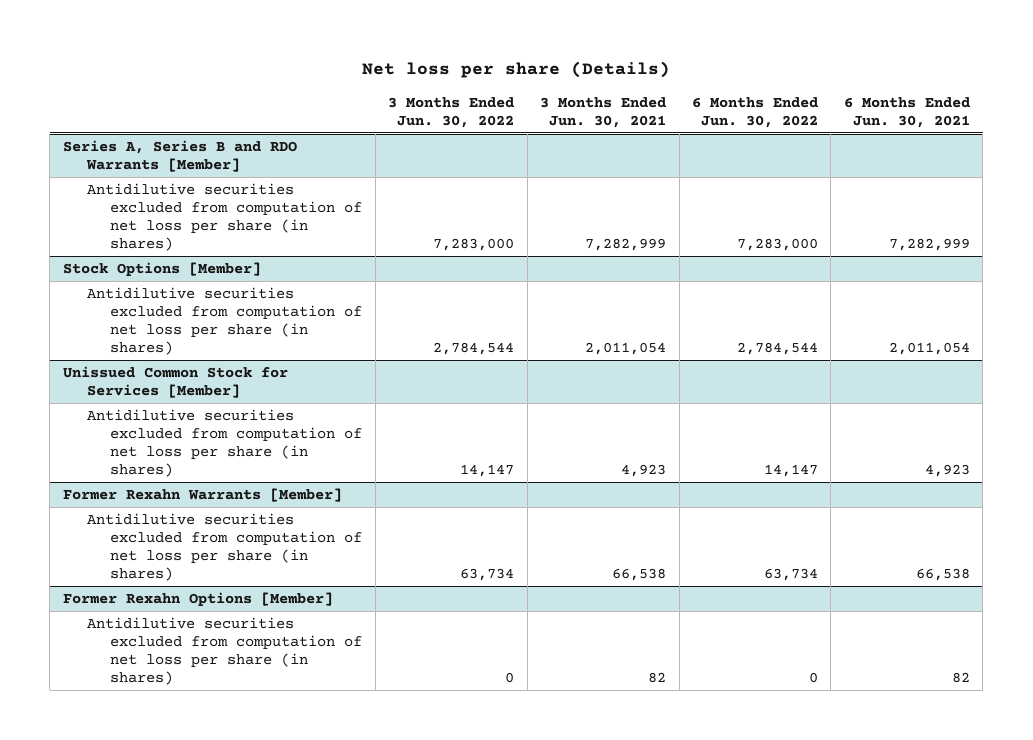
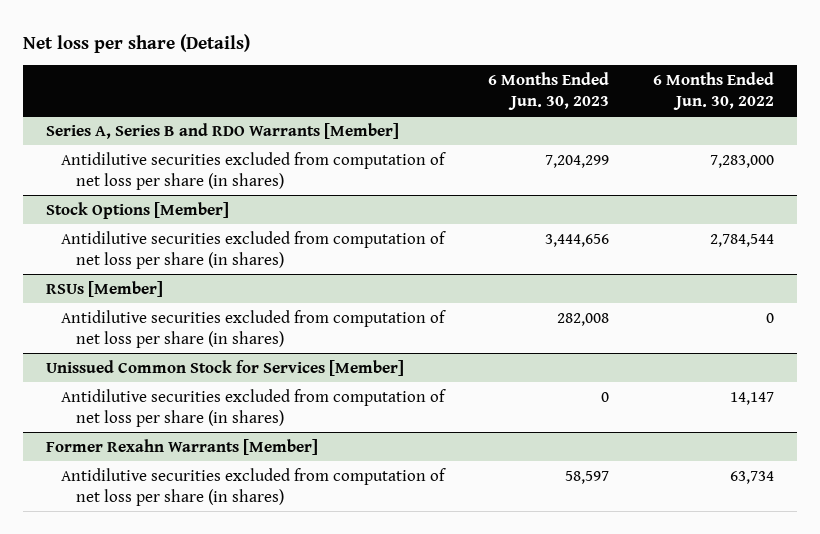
[388,96,515,128] 3 Months Ended Jun. 30, 2022 -> none
[540,96,667,128] 3 Months Ended Jun. 30, 2021 -> none
[843,96,970,128] 6 Months Ended Jun. 30, 2021 -> none
none -> [488,71,610,110] 6 Months Ended Jun. 30, 2023
none -> [45,280,163,297] RSUs [Member]
none -> [60,309,446,348] Antidilutive securities excluded from computation of net loss per share (in shares)
[62,592,333,607] Former Rexahn Options [Member] -> none
[86,617,363,686] Antidilutive securities excluded from computation of net loss per share (in shares) -> none

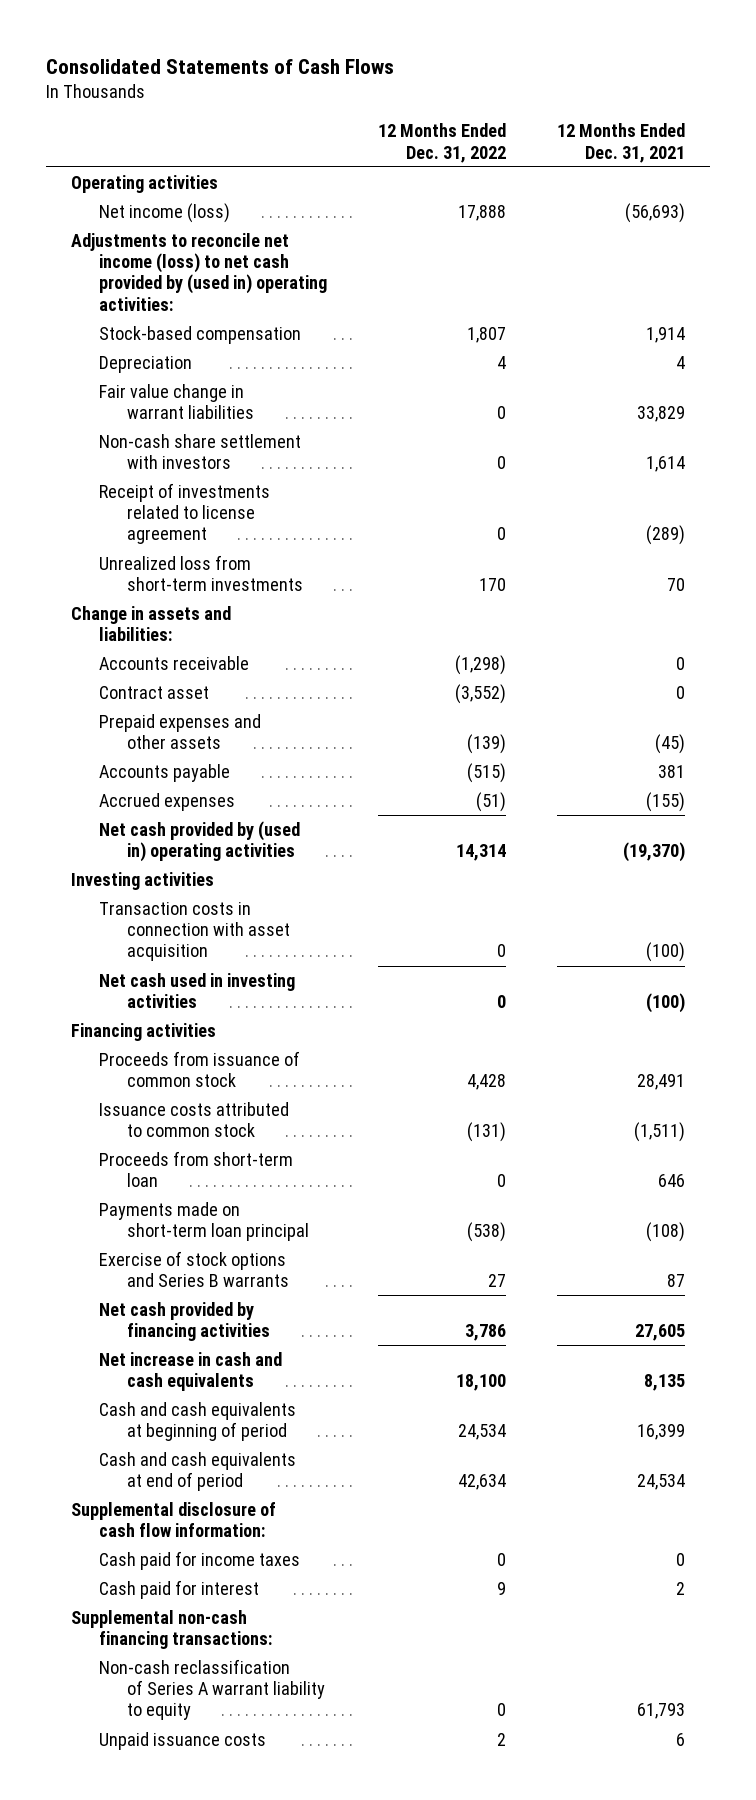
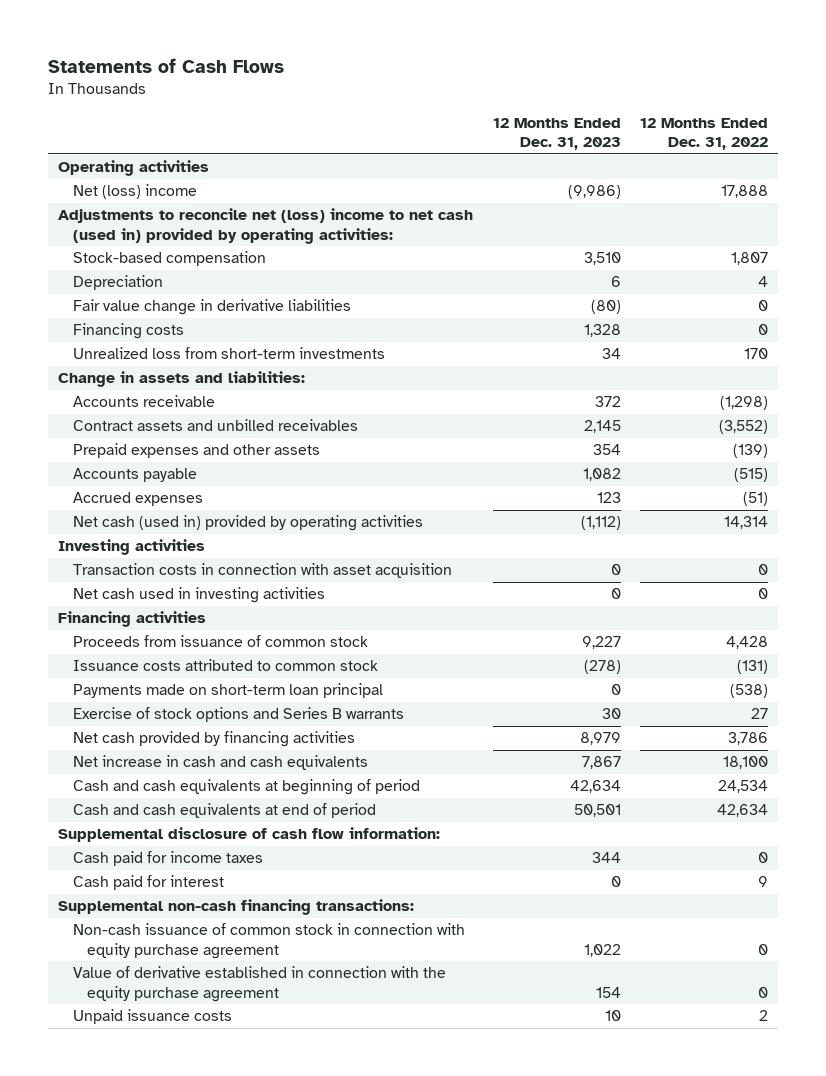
[45,58,394,74] Consolidated Statements of Cash Flows -> [48,57,285,73] Statements of Cash Flows
[556,123,685,163] 12 Months Ended Dec. 31, 2021 -> none
none -> [492,117,621,151] 12 Months Ended Dec. 31, 2023
[99,202,231,223] Net income (loss) -> [72,184,197,200] Net (loss) income
[71,232,328,311] Adjustments to reconcile net income (loss) to net cash provided by (used in) operating activities: -> [57,208,473,245] Adjustments to reconcile net (loss) income to net cash (used in) provided by operating activities:
[99,433,302,470] Non-cash share settlement with investors -> none
[99,482,271,545] Receipt of investments related to license agreement -> none
[99,383,255,420] Fair value change in warrant liabilities -> [72,299,351,316] Fair value change in derivative liabilities
none -> [72,323,184,340] Financing costs
[99,685,210,699] Contract asset -> [72,419,358,432] Contract assets and unbilled receivables
[99,820,301,863] Net cash provided by (used in) operating activities -> [72,515,423,532] Net cash (used in) provided by operating activities
[99,1150,294,1188] Proceeds from short-term loan -> none
[99,1658,326,1721] Non-cash reclassification of Series A warrant liability to equity -> none
none -> [72,923,465,960] Non-cash issuance of common stock in connection with equity purchase agreement
none -> [72,966,446,1003] Value of derivative established in connection with the equity purchase agreement

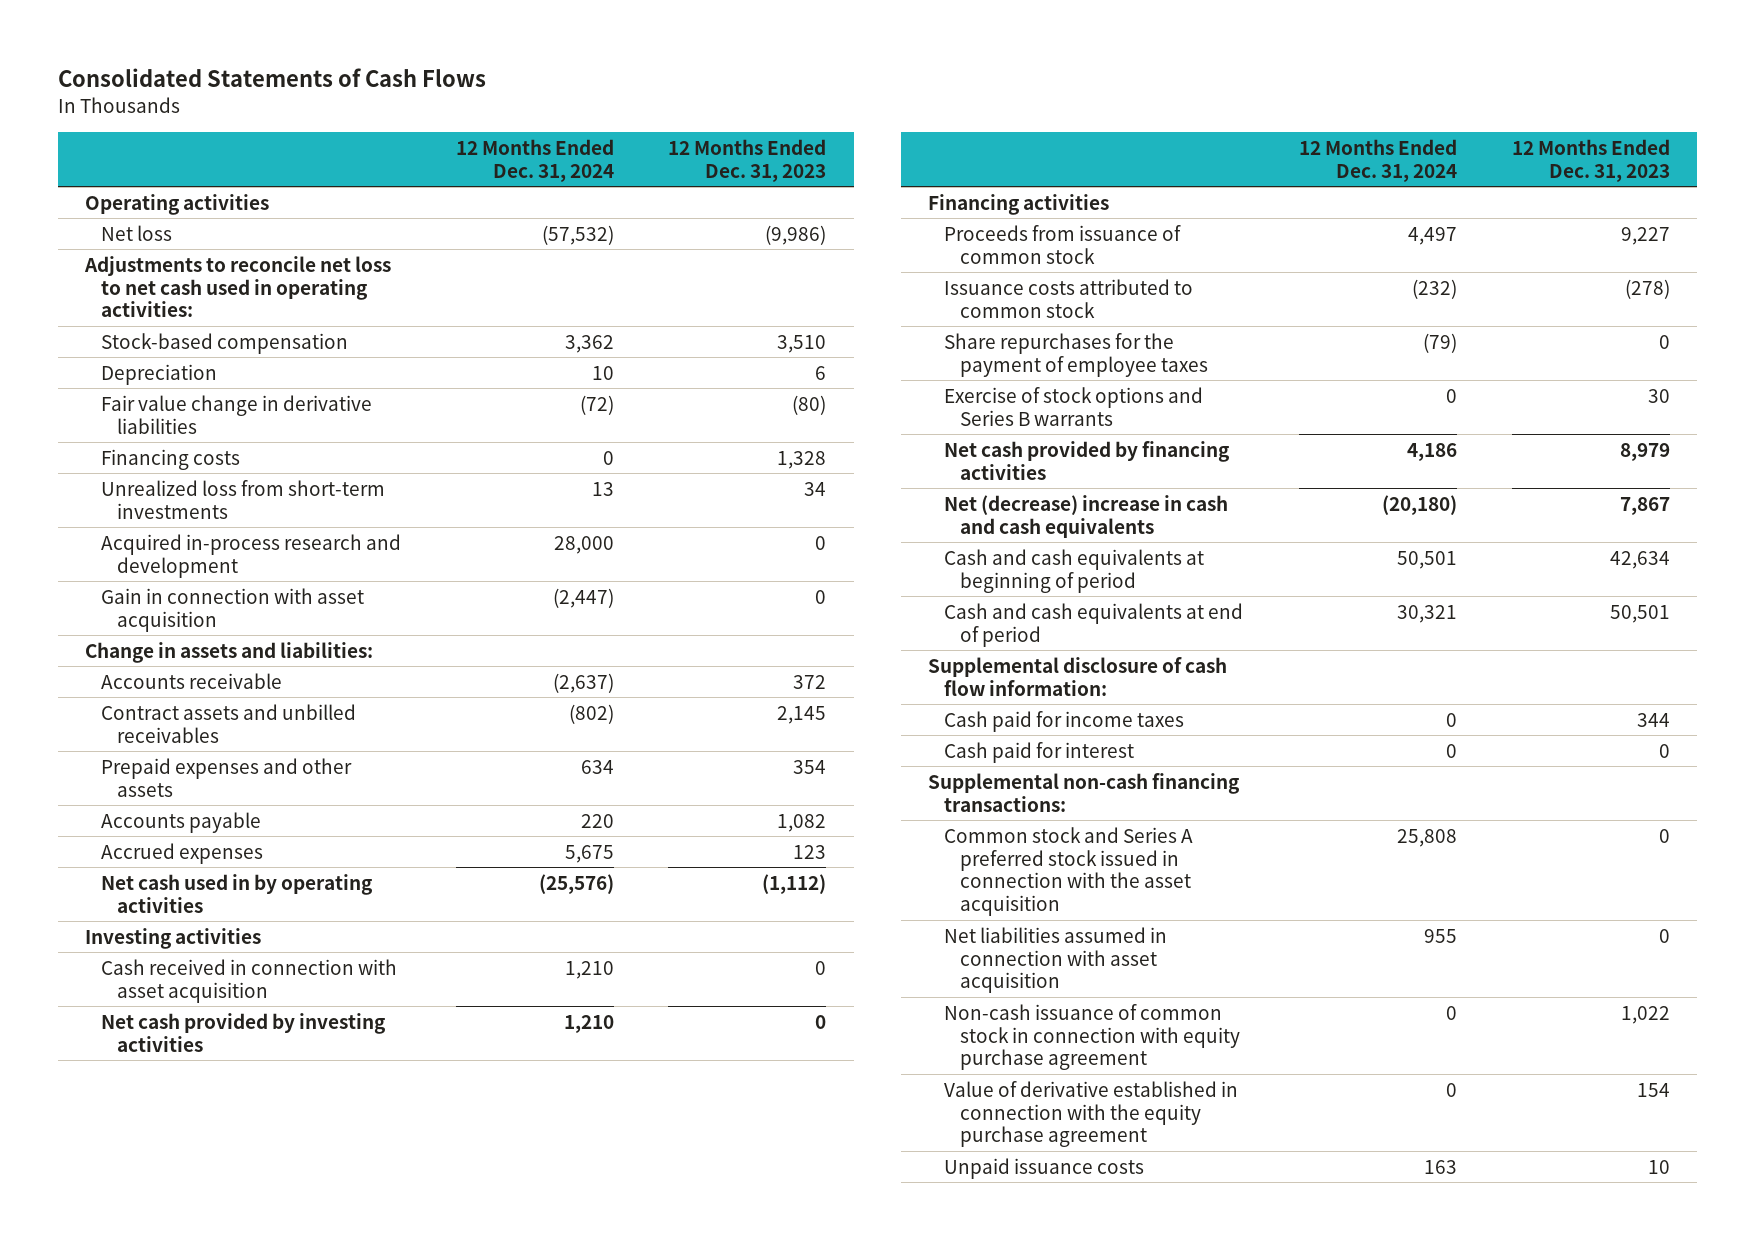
[48,57,285,73] Statements of Cash Flows -> [57,68,486,88] Consolidated Statements of Cash Flows
[640,117,769,151] 12 Months Ended Dec. 31, 2022 -> none
none -> [455,138,614,182] 12 Months Ended Dec. 31, 2024
[72,184,197,200] Net (loss) income -> [101,224,173,241] Net loss
[57,208,473,245] Adjustments to reconcile net (loss) income to net cash (used in) provided by operating activities: -> [84,255,392,318] Adjustments to reconcile net loss to net cash used in operating activities:
none -> [101,533,402,578] Acquired in-process research and development
none -> [101,587,365,632] Gain in connection with asset acquisition
[72,515,423,532] Net cash (used in) provided by operating activities -> [101,873,374,913] Net cash used in by operating activities
[72,563,452,579] Transaction costs in connection with asset acquisition -> [101,958,398,1003] Cash received in connection with asset acquisition
[72,587,325,604] Net cash used in investing activities -> [101,1012,387,1052] Net cash provided by investing activities
[72,683,383,699] Payments made on short-term loan principal -> none
none -> [944,332,1209,377] Share repurchases for the payment of employee taxes
[72,755,368,771] Net increase in cash and cash equivalents -> [944,494,1229,538] Net (decrease) increase in cash and cash equivalents
none -> [944,826,1194,917] Common stock and Series A preferred stock issued in connection with the asset acquisition
none -> [944,926,1168,994] Net liabilities assumed in connection with asset acquisition

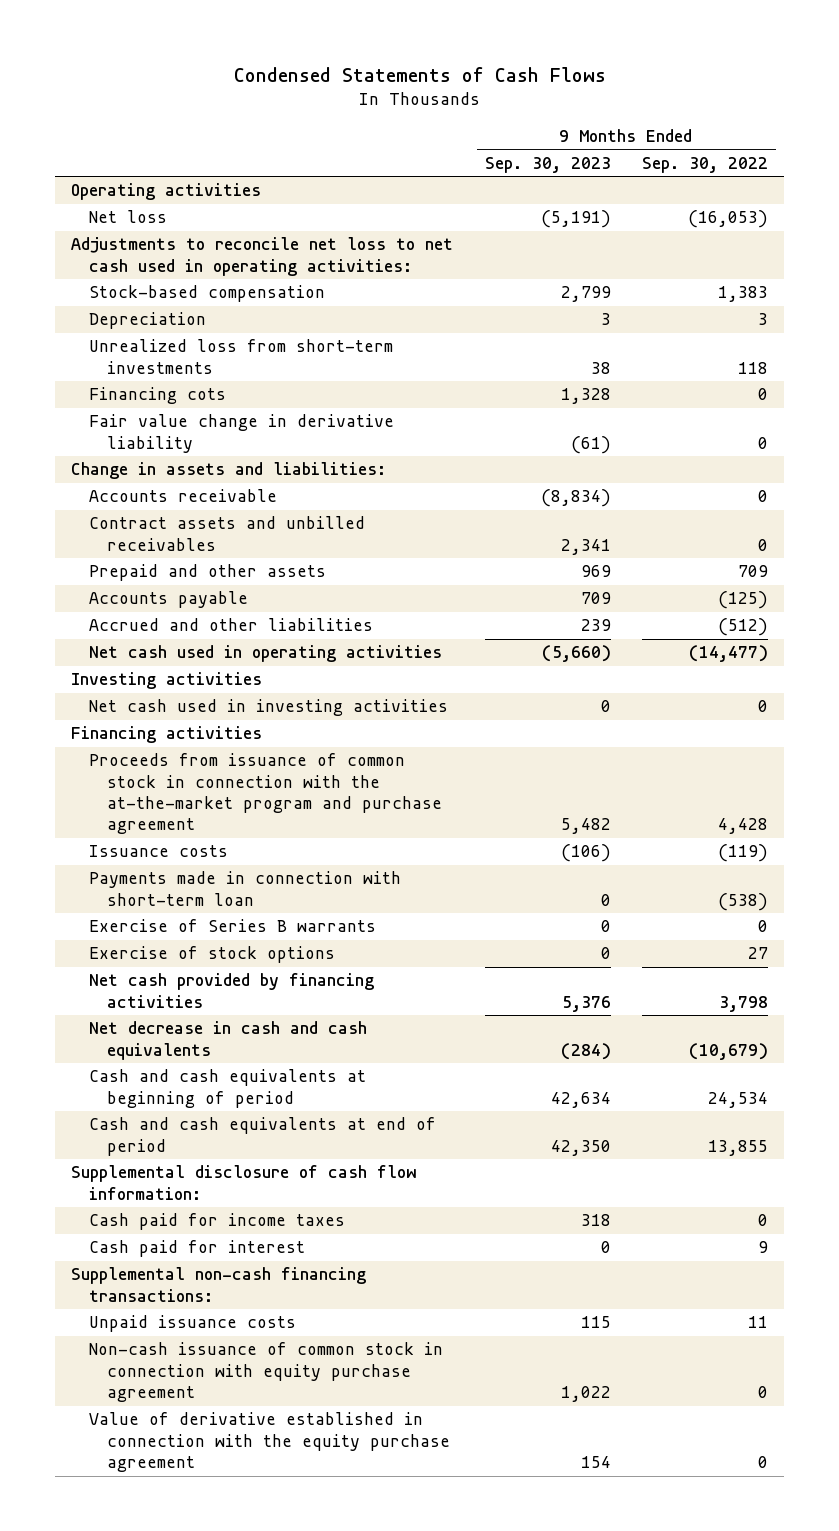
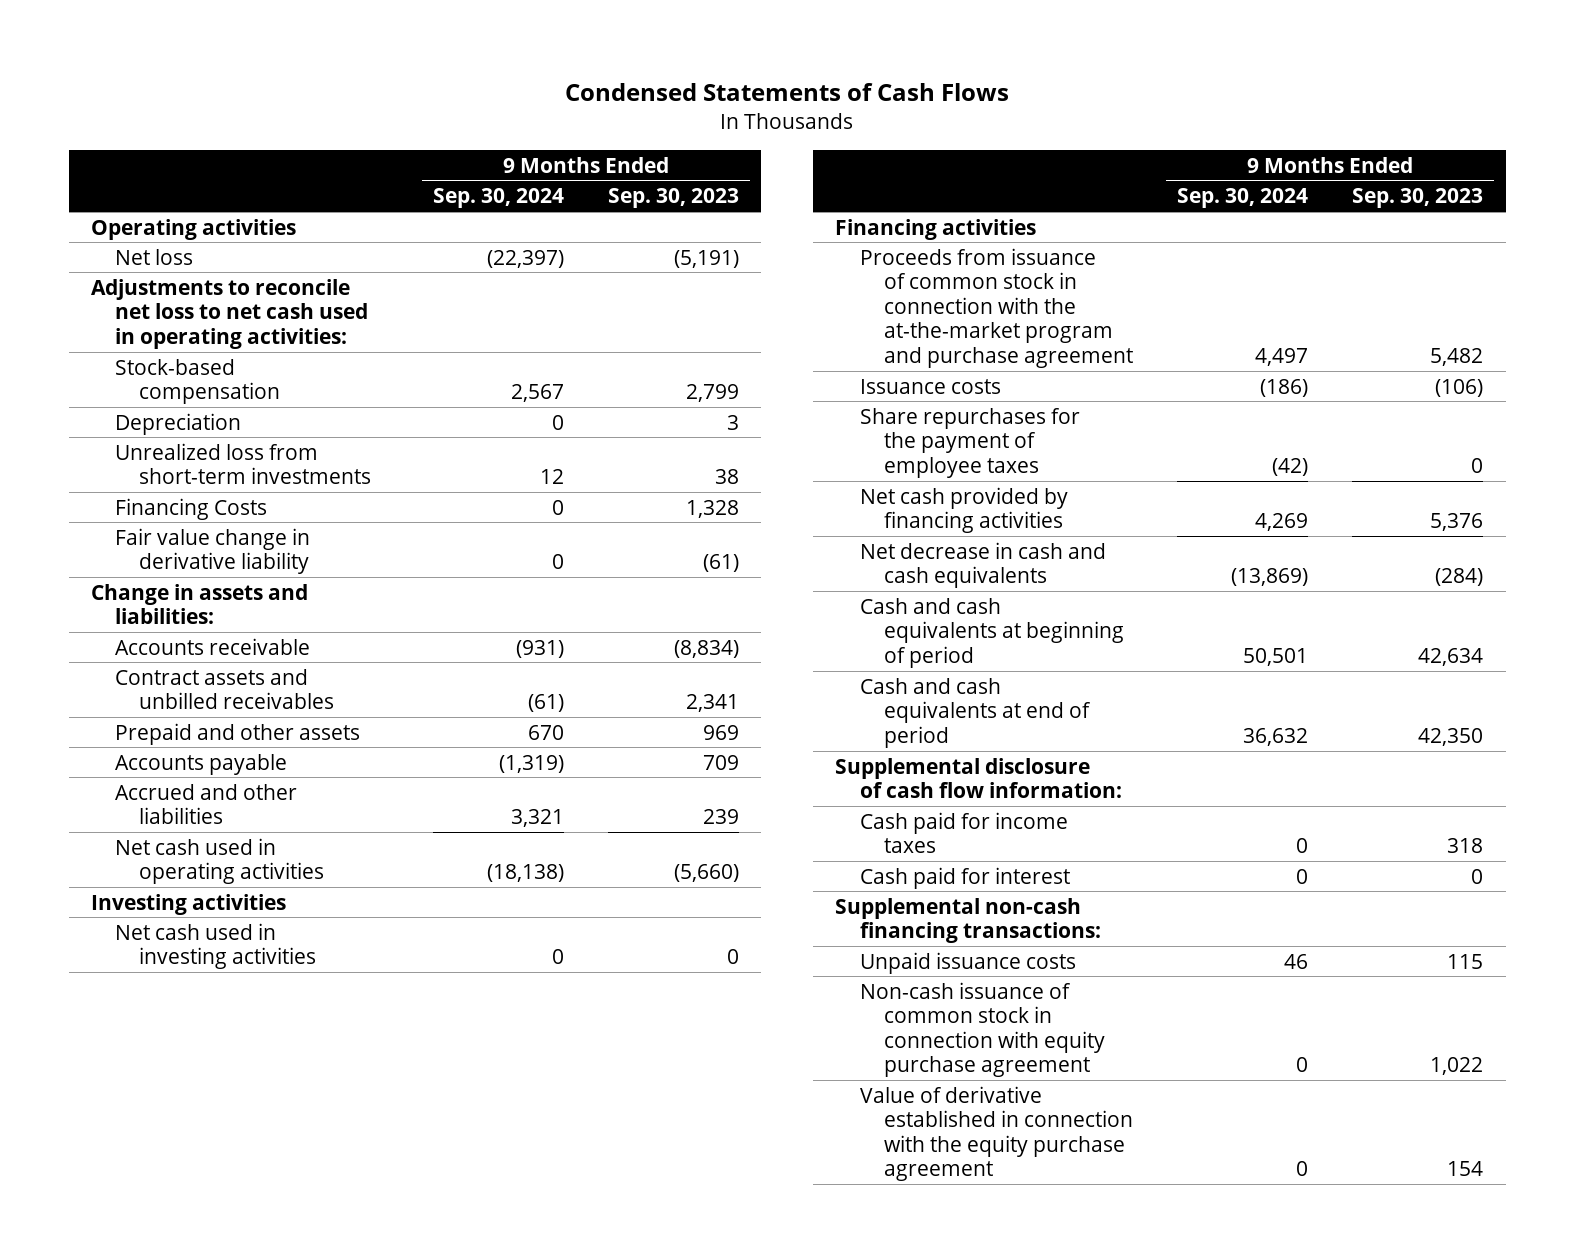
[642,156,769,173] Sep. 30, 2022 -> none
none -> [432,188,564,209] Sep. 30, 2024
[88,387,226,405] Financing cots -> [115,497,268,520] Financing Costs
[88,871,401,906] Payments made in connection with short-term loan -> none
[88,919,376,933] Exercise of Series B warrants -> none
[88,946,335,964] Exercise of stock options -> none
none -> [859,407,1080,478] Share repurchases for the payment of employee taxes

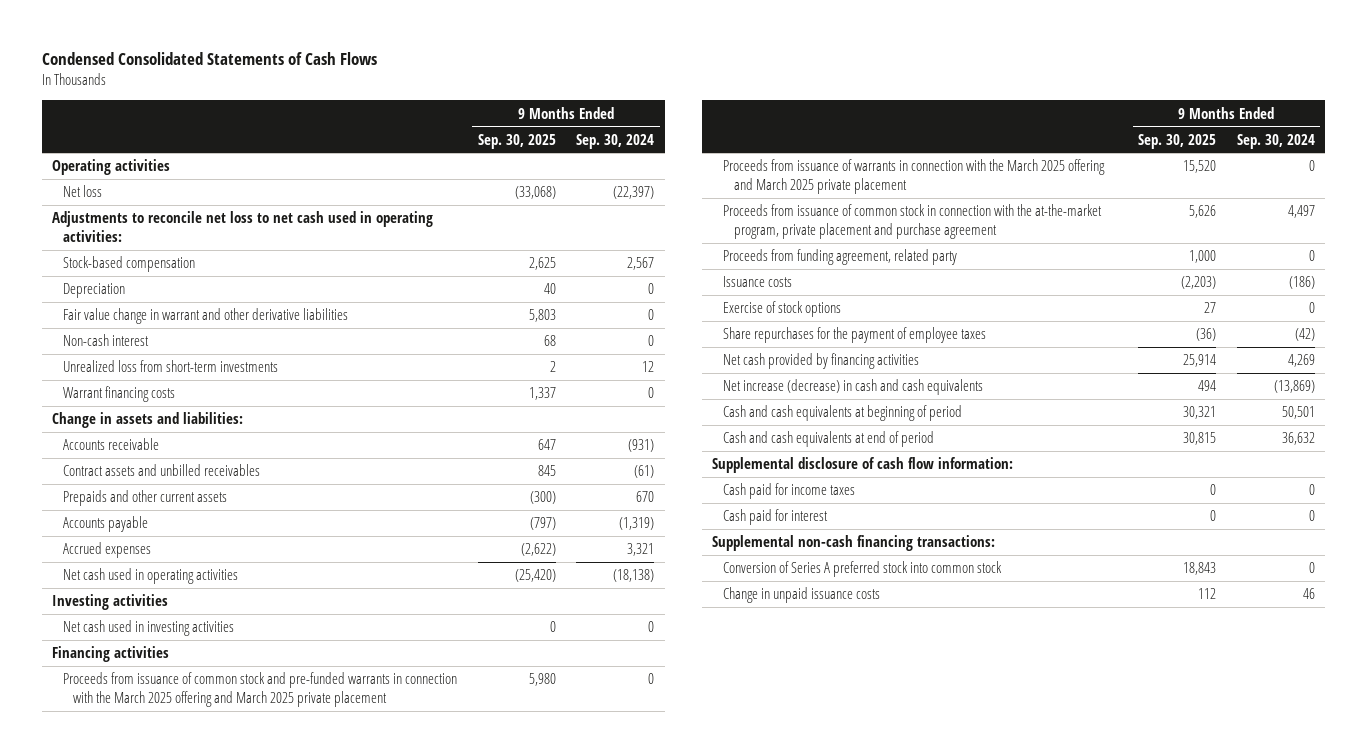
[565,83,1010,102] Condensed Statements of Cash Flows -> [41,52,377,66] Condensed Consolidated Statements of Cash Flows
[607,188,739,209] Sep. 30, 2023 -> none
none -> [477,133,556,149] Sep. 30, 2025
none -> [62,308,348,325] Fair value change in warrant and other derivative liabilities
none -> [62,334,149,347] Non-cash interest
[115,527,311,575] Fair value change in derivative liability -> none
[115,497,268,520] Financing Costs -> [62,386,175,403] Warrant financing costs
[115,722,361,745] Prepaid and other assets -> [62,490,227,507] Prepaids and other current assets
[115,783,298,825] Accrued and other liabilities -> [62,542,151,559] Accrued expenses
none -> [62,672,457,707] Proceeds from issuance of common stock and pre-funded warrants in connection with the March 2025 offering and March 2025 private placement
none -> [723,159,1106,194] Proceeds from issuance of warrants in connection with the March 2025 offering and March 2025 private placement
[859,247,1133,368] Proceeds from issuance of common stock in connection with the at-the-market program and purchase agreement -> [723,204,1103,239] Proceeds from issuance of common stock in connection with the at-the-market program, private placement and purchase agreement
none -> [723,249,958,266] Proceeds from funding agreement, related party
none -> [723,301,842,318] Exercise of stock options
[859,541,1106,589] Net decrease in cash and cash equivalents -> [723,379,984,396] Net increase (decrease) in cash and cash equivalents
[859,981,1105,1078] Non-cash issuance of common stock in connection with equity purchase agreement -> none
[859,1085,1133,1182] Value of derivative established in connection with the equity purchase agreement -> none
none -> [723,561,1003,578] Conversion of Series A preferred stock into common stock
[859,951,1076,974] Unpaid issuance costs -> [723,587,881,604] Change in unpaid issuance costs

